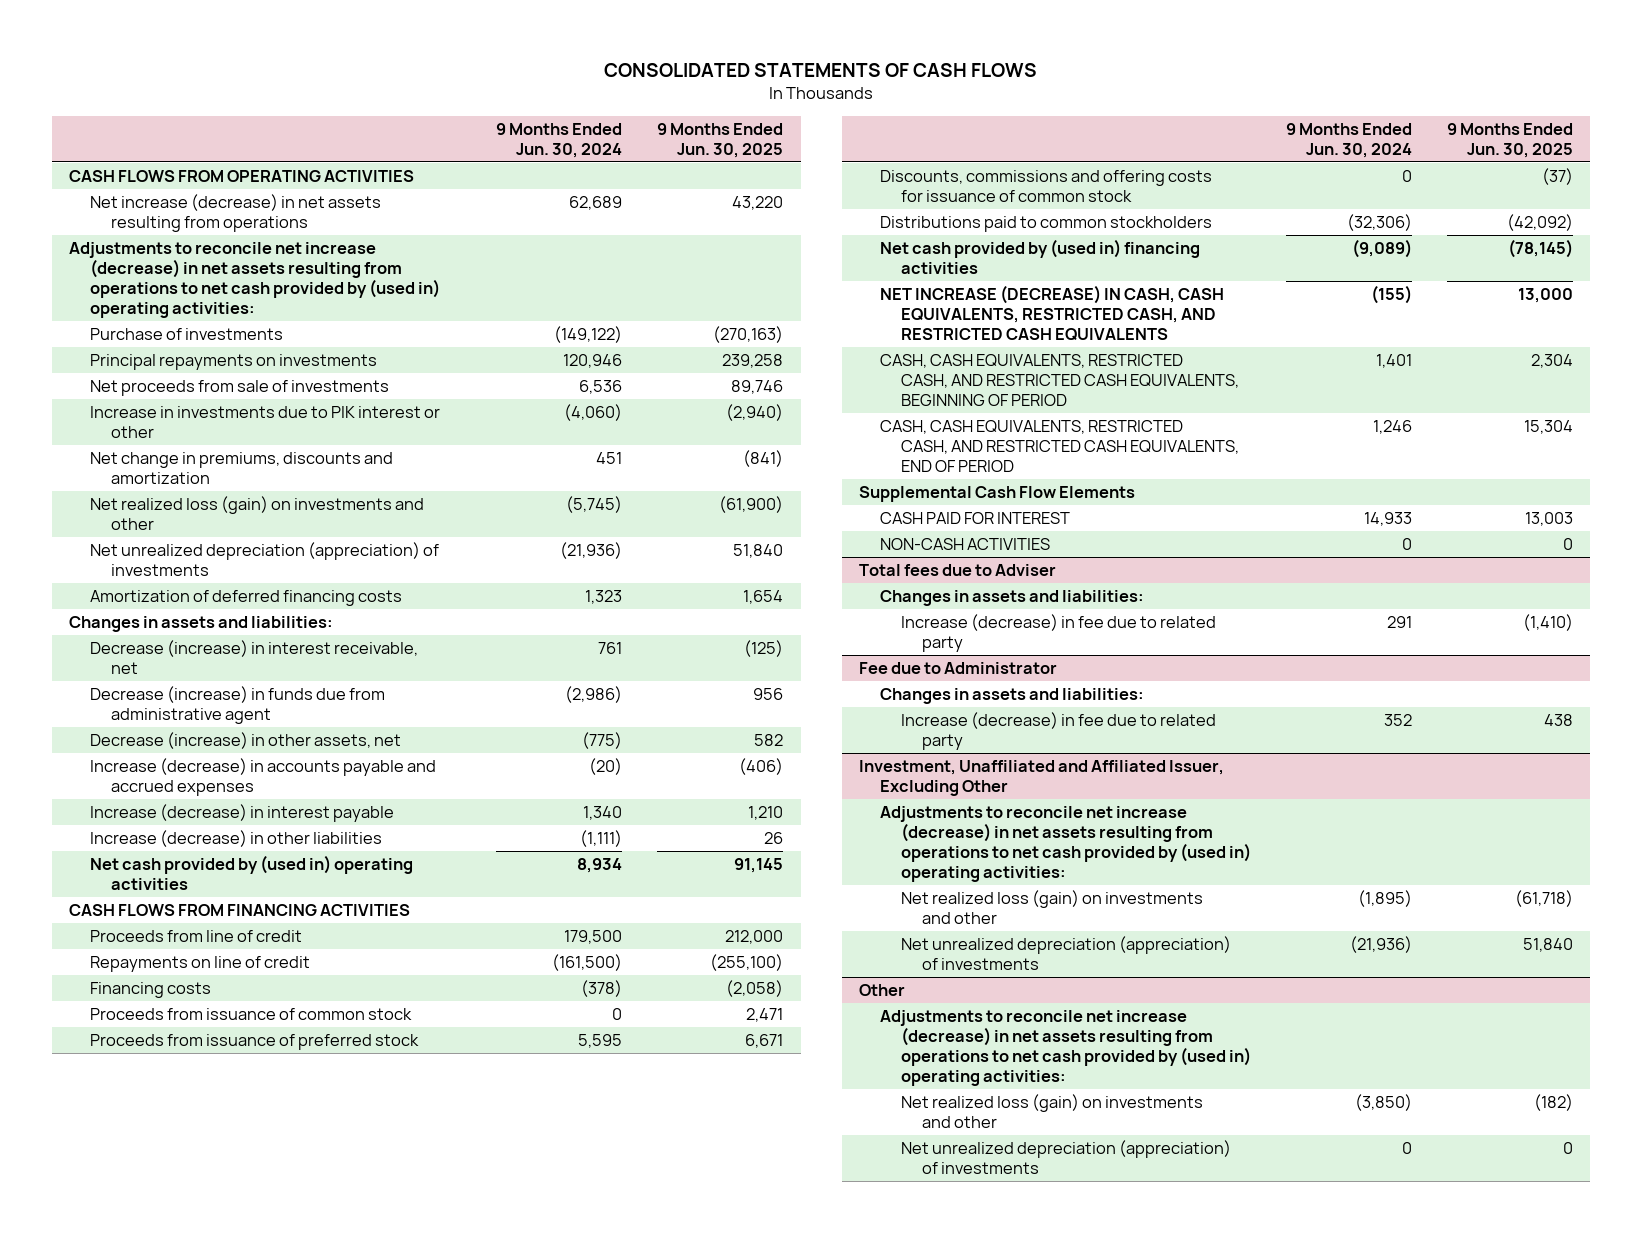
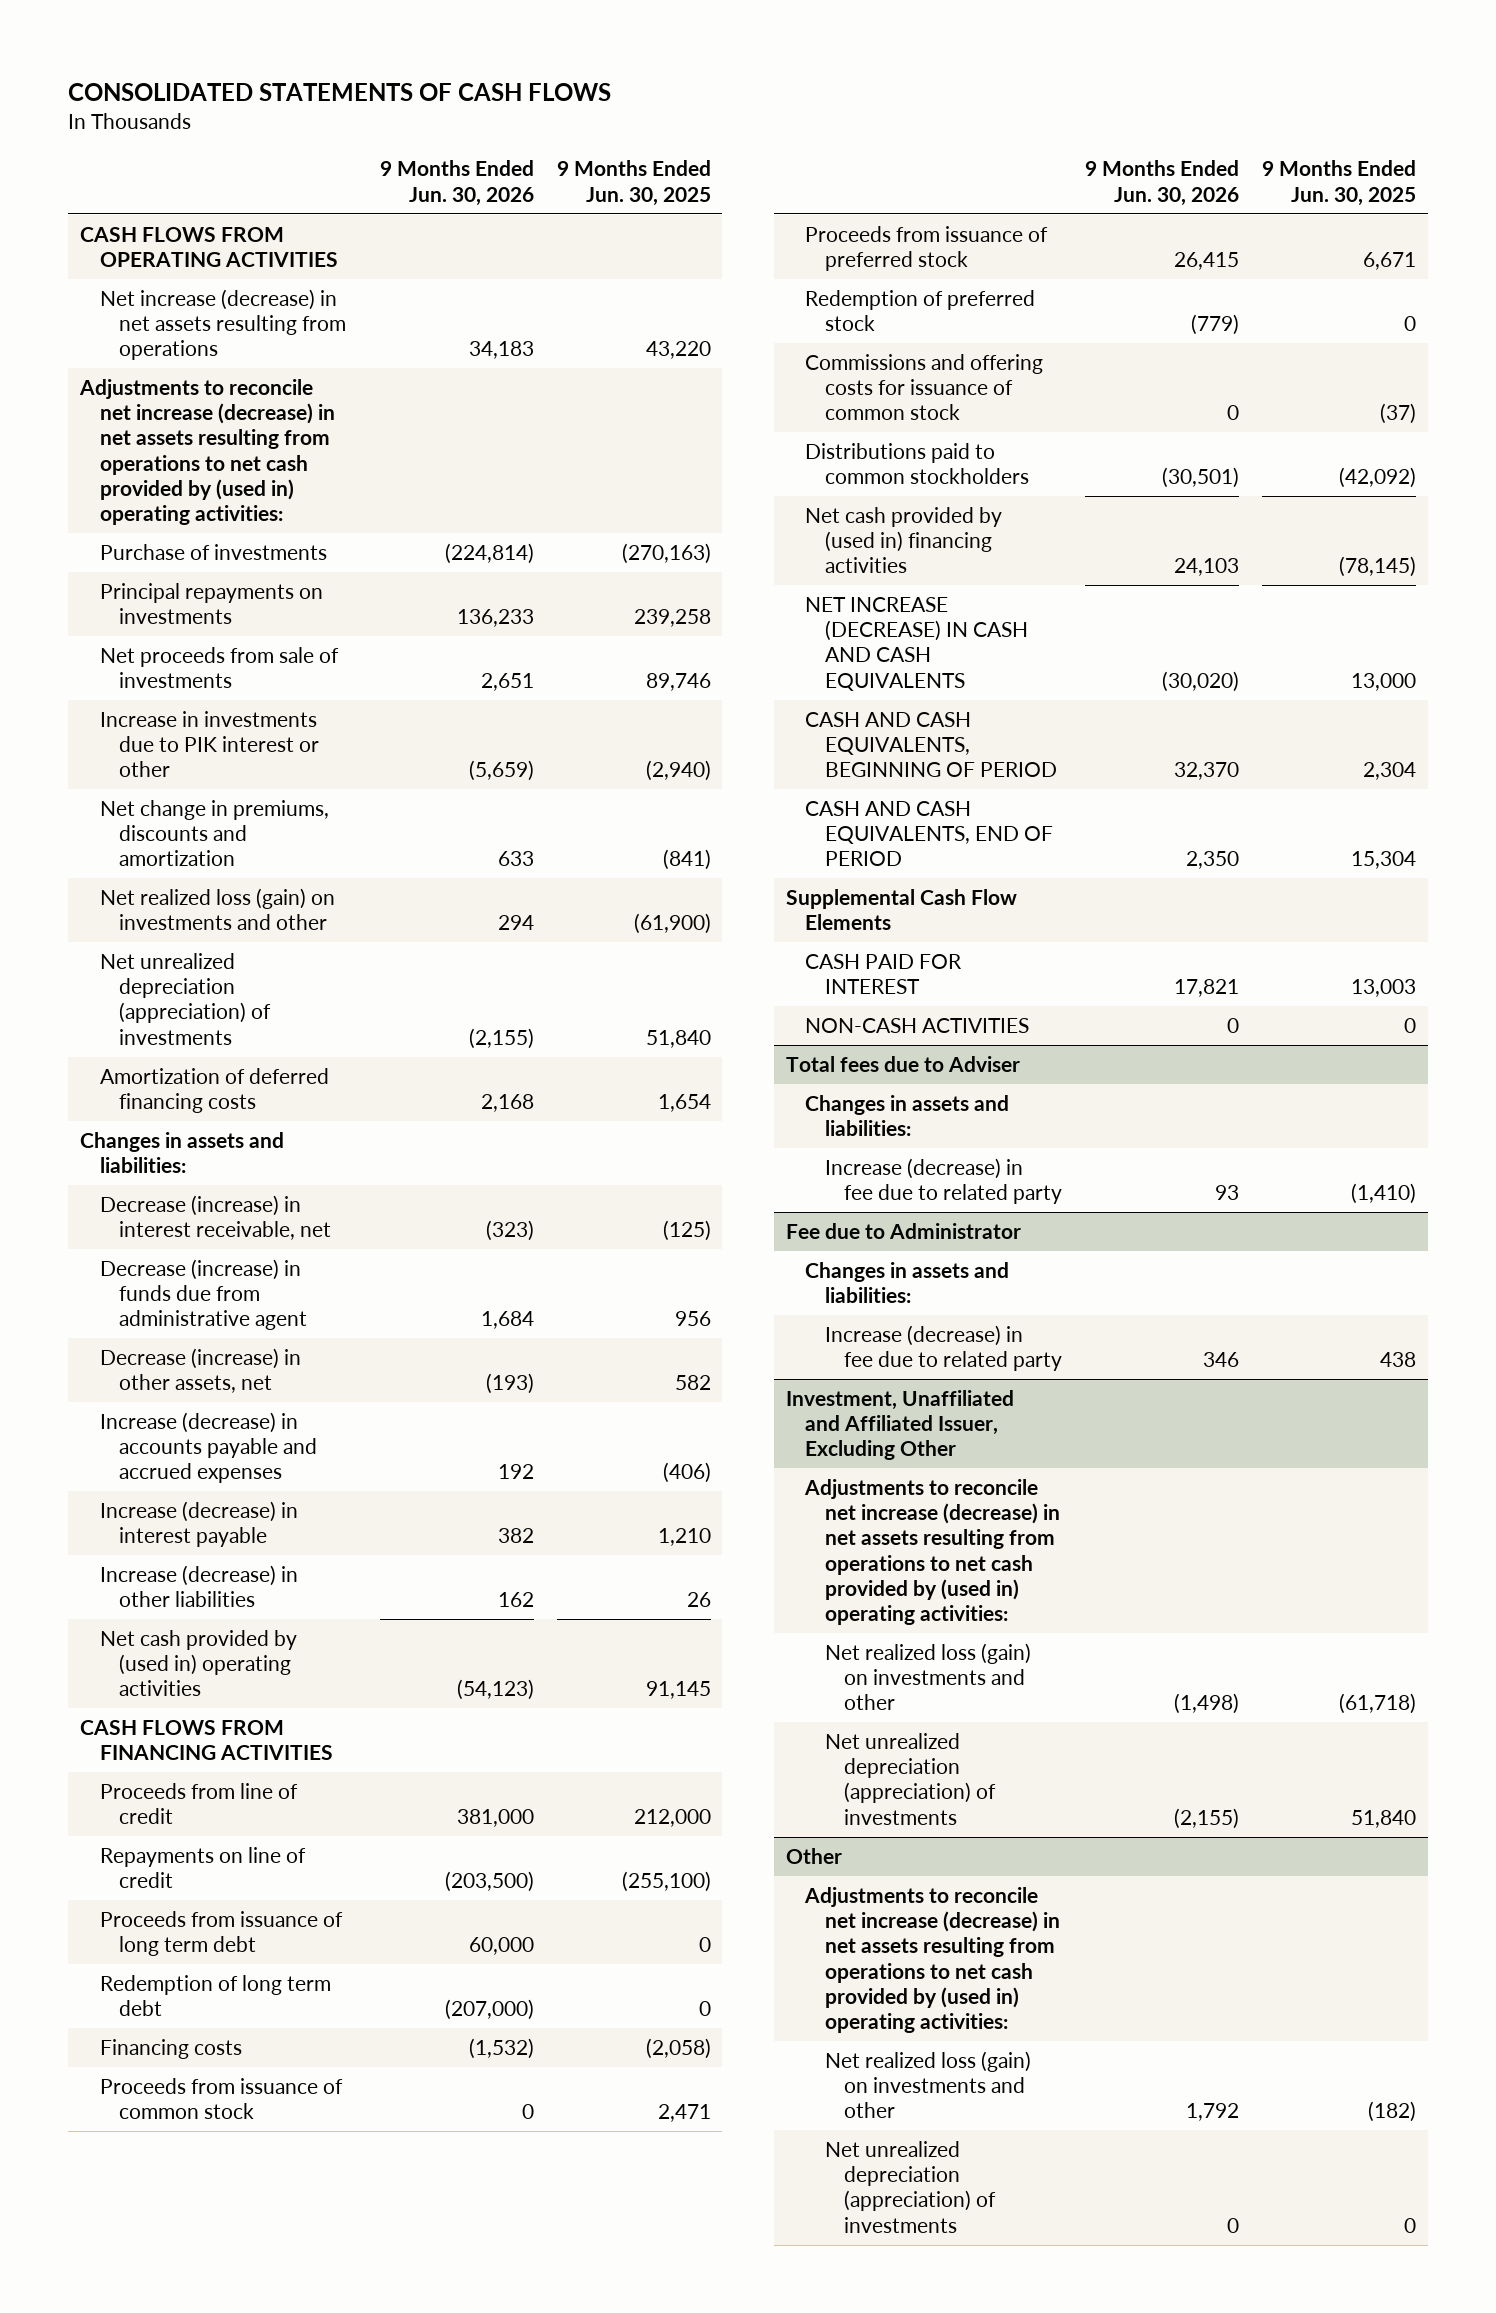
[496,122,623,158] 9 Months Ended Jun. 30, 2024 -> none
none -> [379,160,534,206] 9 Months Ended Jun. 30, 2026
none -> [99,1910,343,1957] Proceeds from issuance of long term debt
none -> [99,1974,331,2017] Redemption of long term debt
none -> [805,289,1036,332] Redemption of preferred stock
[879,169,1212,202] Discounts, commissions and offering costs for issuance of common stock -> [805,353,1044,421] Commissions and offering costs for issuance of common stock
[879,284,1224,341] NET INCREASE (DECREASE) IN CASH, CASH EQUIVALENTS, RESTRICTED CASH, AND RESTRICTED CASH EQUIVALENTS -> [805,596,1028,691] NET INCREASE (DECREASE) IN CASH AND CASH EQUIVALENTS
[879,353,1239,406] CASH, CASH EQUIVALENTS, RESTRICTED CASH, AND RESTRICTED CASH EQUIVALENTS, BEGINNING OF PERIOD -> [805,711,1057,778] CASH AND CASH EQUIVALENTS, BEGINNING OF PERIOD
[879,419,1239,472] CASH, CASH EQUIVALENTS, RESTRICTED CASH, AND RESTRICTED CASH EQUIVALENTS, END OF PERIOD -> [805,800,1053,867] CASH AND CASH EQUIVALENTS, END OF PERIOD

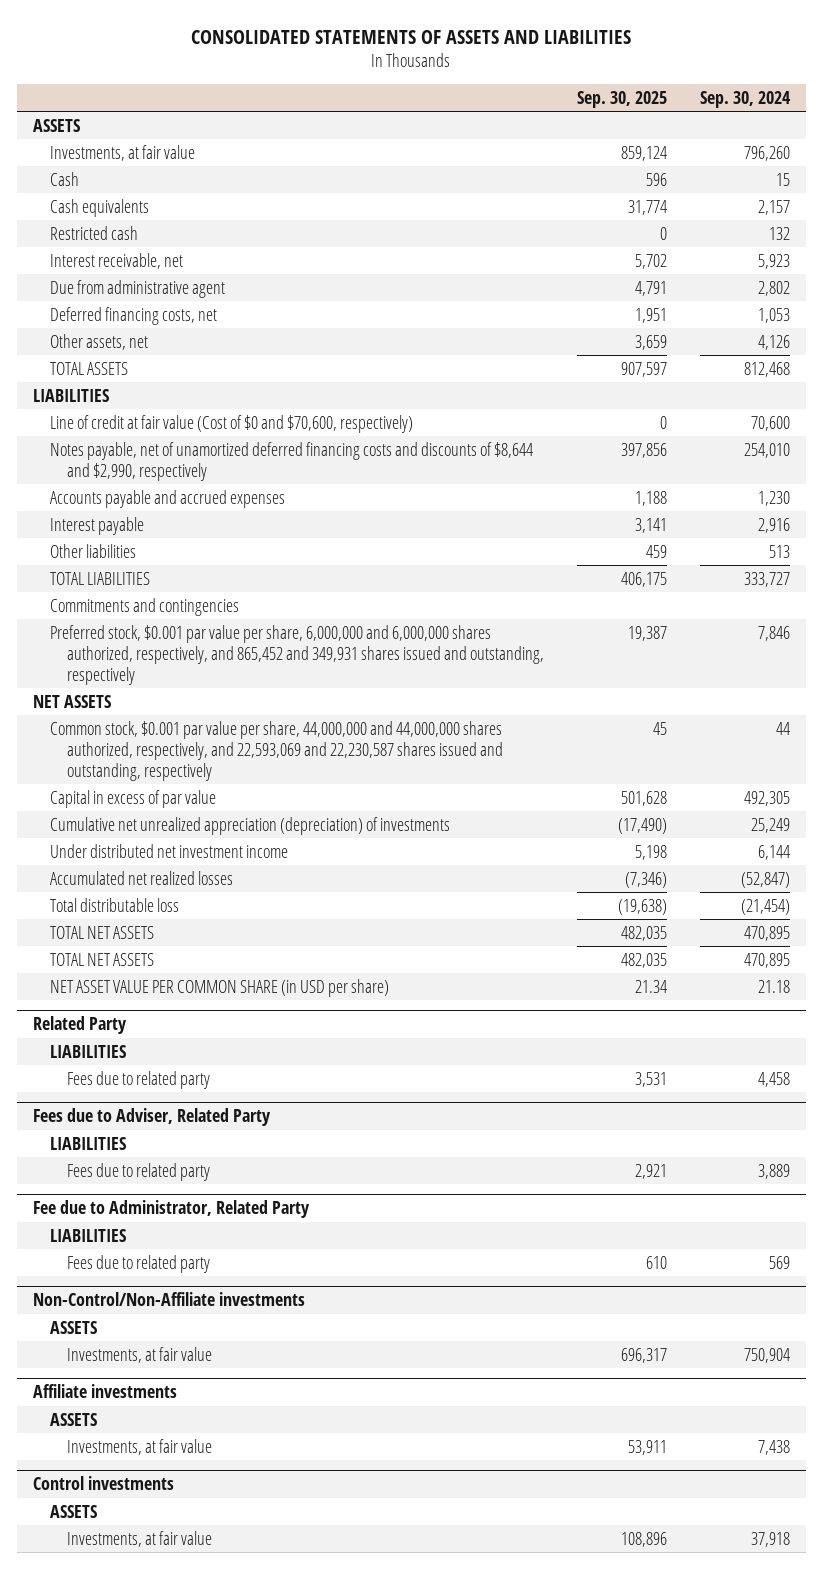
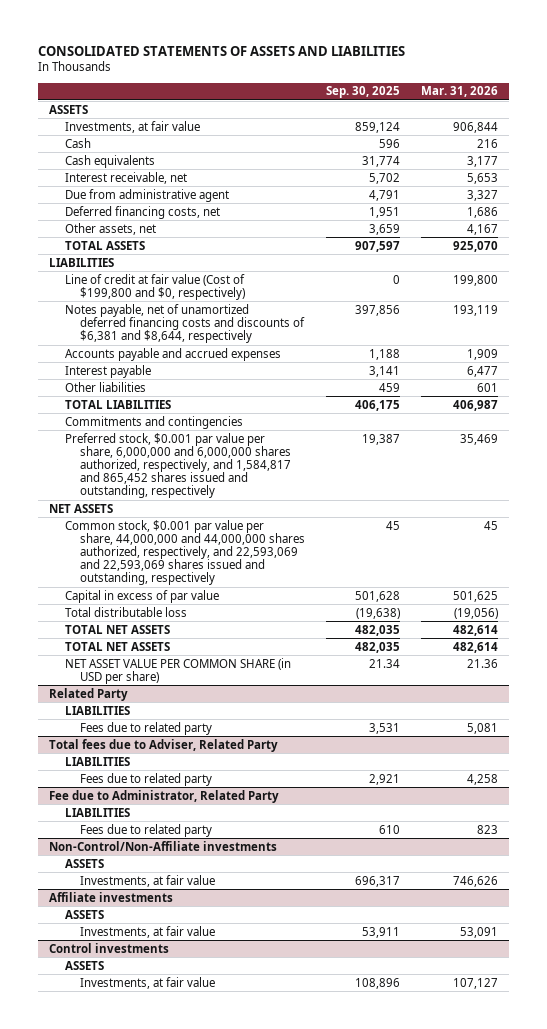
[699,90,791,108] Sep. 30, 2024 -> none
none -> [421,86,499,98] Mar. 31, 2026
[49,225,138,240] Restricted cash -> none
[49,414,413,433] Line of credit at fair value (Cost of $0 and $70,600, respectively) -> [64,273,246,300] Line of credit at fair value (Cost of $199,800 and $0, respectively)
[49,441,533,481] Notes payable, net of unamortized deferred financing costs and discounts of $8,644 and $2,990, respectively -> [64,303,306,343] Notes payable, net of unamortized deferred financing costs and discounts of $6,381 and $8,644, respectively
[49,624,544,686] Preferred stock, $0.001 par value per share, 6,000,000 and 6,000,000 shares authorized, respectively, and 865,452 and 349,931 shares issued and outstanding, respectively -> [64,432,292,499] Preferred stock, $0.001 par value per share, 6,000,000 and 6,000,000 shares authorized, respectively, and 1,584,817 and 865,452 shares issued and outstanding, respectively
[49,720,503,782] Common stock, $0.001 par value per share, 44,000,000 and 44,000,000 shares authorized, respectively, and 22,593,069 and 22,230,587 shares issued and outstanding, respectively -> [64,519,306,586] Common stock, $0.001 par value per share, 44,000,000 and 44,000,000 shares authorized, respectively, and 22,593,069 and 22,593,069 shares issued and outstanding, respectively
[49,816,450,835] Cumulative net unrealized appreciation (depreciation) of investments -> none
[49,843,288,858] Under distributed net investment income -> none
[49,870,233,885] Accumulated net realized losses -> none
[33,1108,272,1127] Fees due to Adviser, Related Party -> [48,738,278,752] Total fees due to Adviser, Related Party

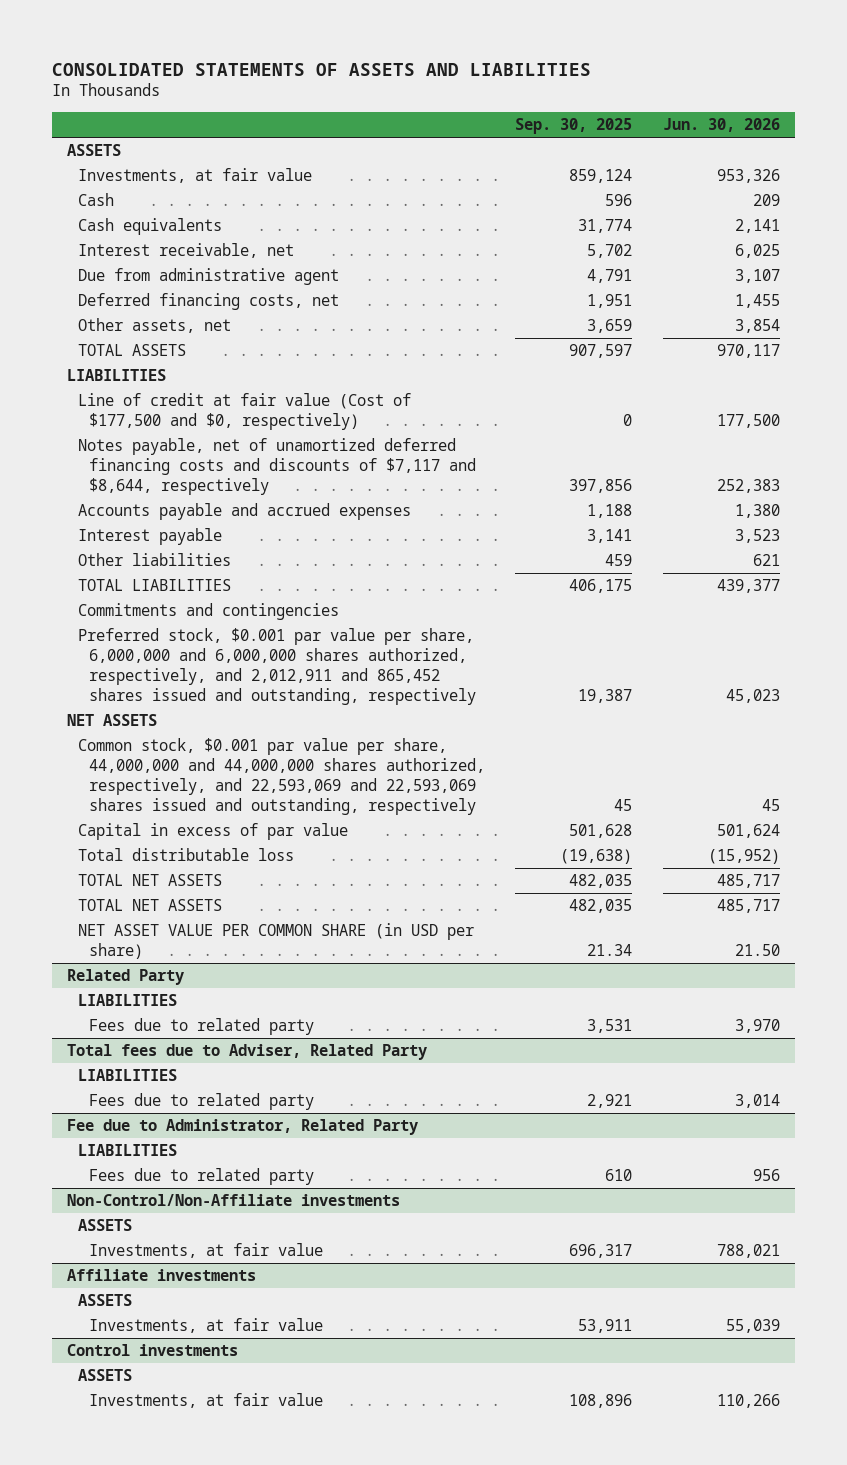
[421,86,499,98] Mar. 31, 2026 -> none
none -> [662,117,780,132] Jun. 30, 2026
[64,273,246,300] Line of credit at fair value (Cost of $199,800 and $0, respectively) -> [78,393,412,431] Line of credit at fair value (Cost of $177,500 and $0, respectively)
[64,303,306,343] Notes payable, net of unamortized deferred financing costs and discounts of $6,381 and $8,644, respectively -> [78,438,477,495] Notes payable, net of unamortized deferred financing costs and discounts of $7,117 and $8,644, respectively
[64,432,292,499] Preferred stock, $0.001 par value per share, 6,000,000 and 6,000,000 shares authorized, respectively, and 1,584,817 and 865,452 shares issued and outstanding, respectively -> [78,628,477,705] Preferred stock, $0.001 par value per share, 6,000,000 and 6,000,000 shares authorized, respectively, and 2,012,911 and 865,452 shares issued and outstanding, respectively

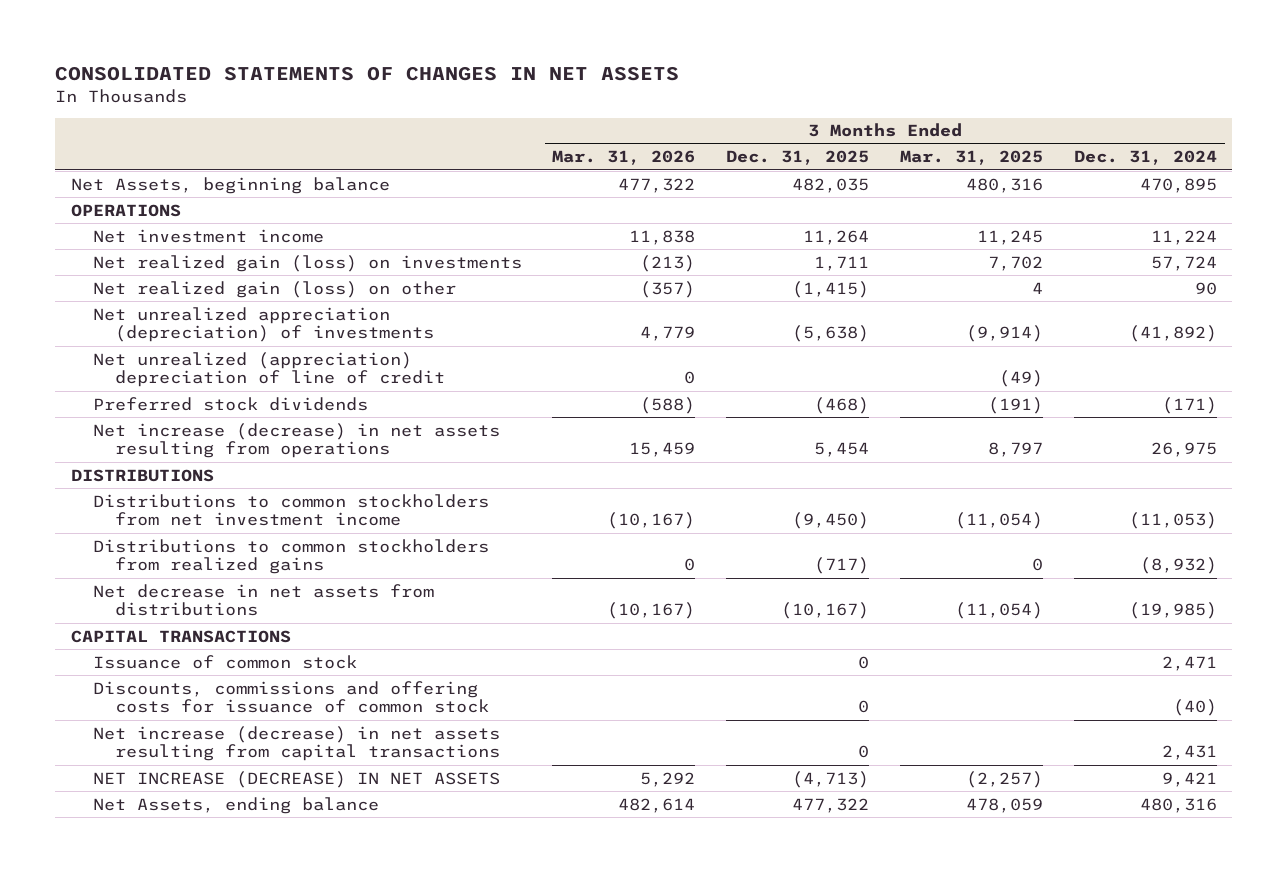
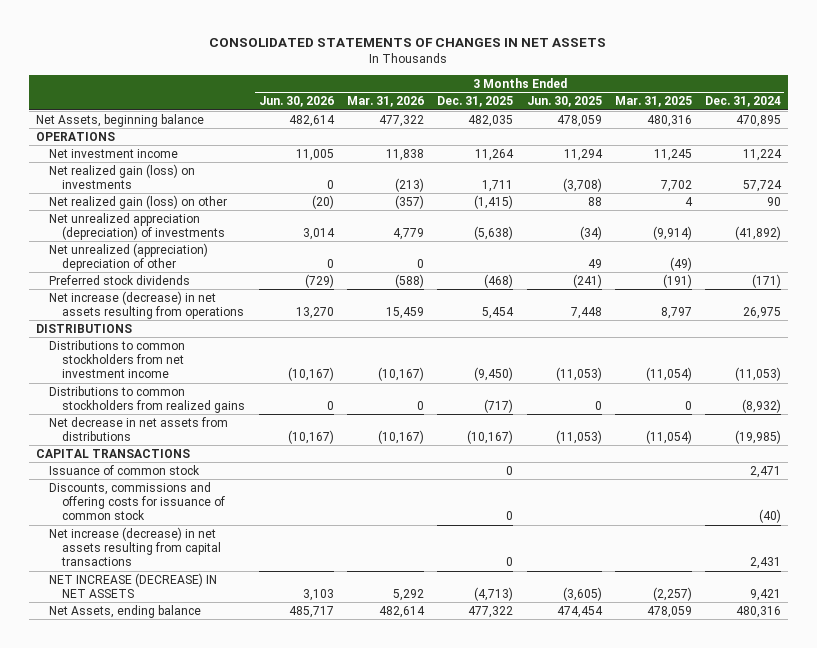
none -> [258,96,334,108] Jun. 30, 2026
none -> [526,96,602,108] Jun. 30, 2025
[92,351,445,388] Net unrealized (appreciation) depreciation of line of credit -> [49,242,209,271] Net unrealized (appreciation) depreciation of other

